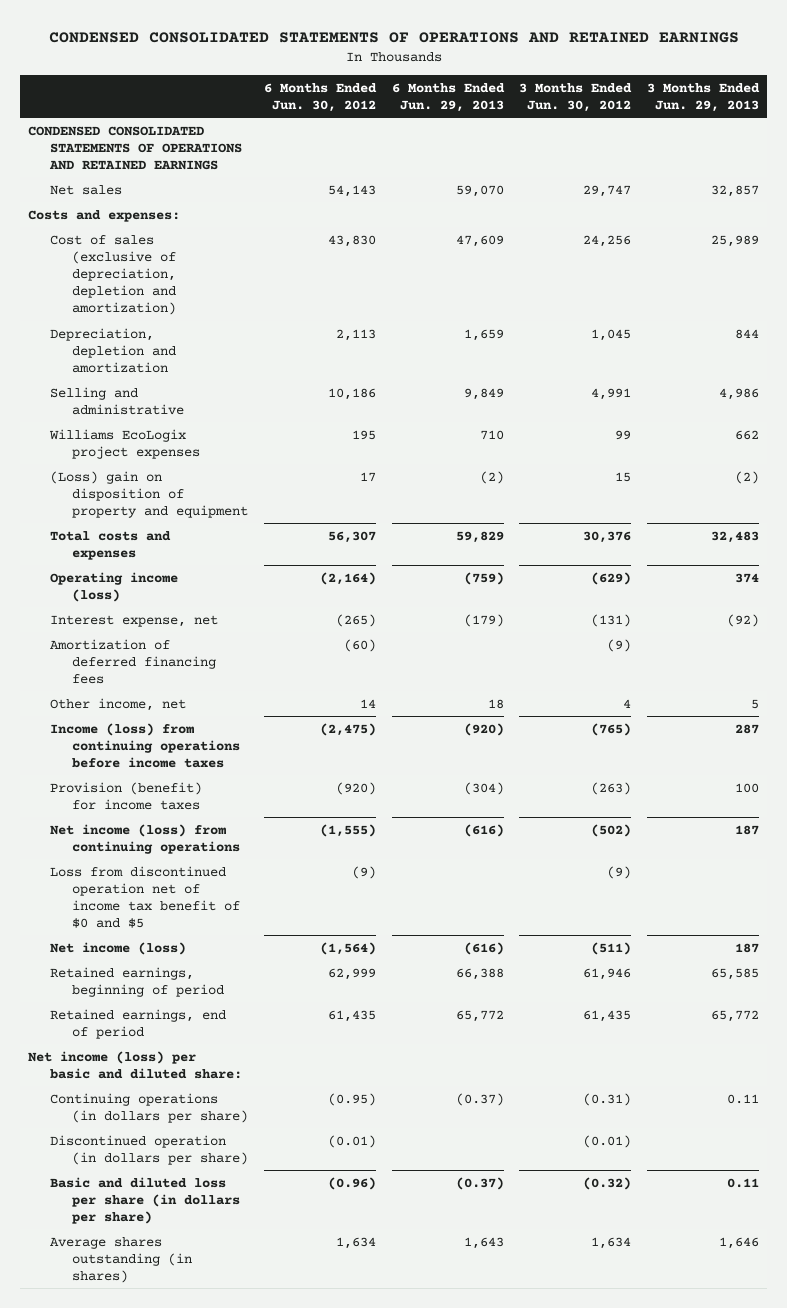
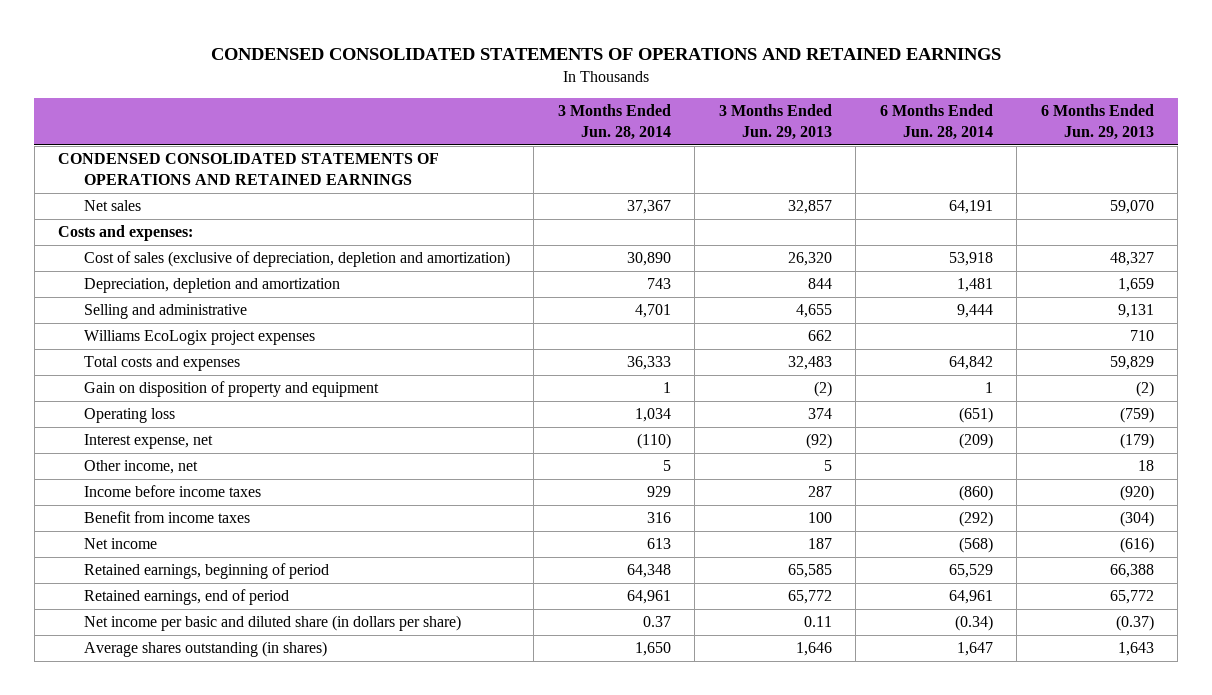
[263,82,377,112] 6 Months Ended Jun. 30, 2012 -> none
[519,82,633,112] 3 Months Ended Jun. 30, 2012 -> none
none -> [557,104,671,141] 3 Months Ended Jun. 28, 2014
none -> [879,104,993,141] 6 Months Ended Jun. 28, 2014
[455,234,504,247] 47,609 -> [1109,252,1154,267] 48,327
[711,234,760,247] 25,989 -> [787,252,832,267] 26,320
[463,387,504,400] 9,849 -> [1117,304,1154,319] 9,131
[719,387,760,400] 4,986 -> [795,304,832,319] 4,655
[49,470,248,518] (Loss) gain on disposition of property and equipment -> none
none -> [83,381,379,398] Gain on disposition of property and equipment
[49,571,178,602] Operating income (loss) -> [83,408,175,424] Operating loss
[49,638,216,684] Amortization of deferred financing fees -> none
[49,823,240,854] Net income (loss) from continuing operations -> none
[49,865,240,929] Loss from discontinued operation net of income tax benefit of $0 and $5 -> none
[49,722,240,768] Income (loss) from continuing operations before income taxes -> [83,485,261,498] Income before income taxes
[49,781,202,810] Provision (benefit) for income taxes -> [83,511,250,524] Benefit from income taxes
[49,941,186,955] Net income (loss) -> [83,538,157,550] Net income
[27,1050,242,1079] Net income (loss) per basic and diluted share: -> none
[49,1092,248,1123] Continuing operations (in dollars per share) -> none
[49,1134,248,1165] Discontinued operation (in dollars per share) -> none
[49,1176,240,1224] Basic and diluted loss per share (in dollars per share) -> [83,615,461,632] Net income per basic and diluted share (in dollars per share)

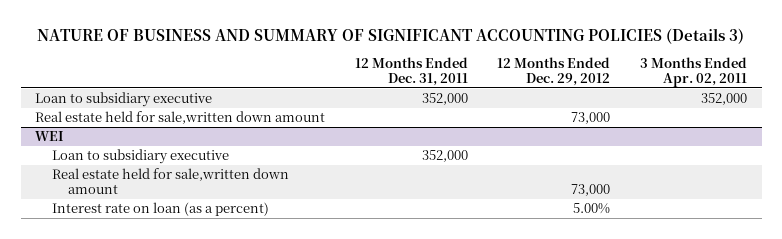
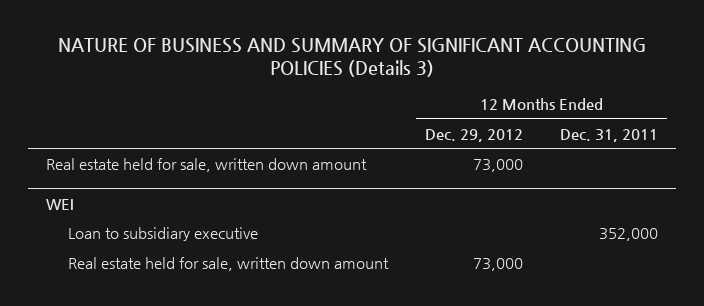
[640,56,748,87] 3 Months Ended Apr. 02, 2011 -> none
[35,92,213,108] Loan to subsidiary executive -> none
[35,111,326,125] Real estate held for sale,written down amount -> [46,158,368,173] Real estate held for sale, written down amount
[51,202,269,217] Interest rate on loan (as a percent) -> none
[51,168,289,195] Real estate held for sale,written down amount -> [68,257,390,272] Real estate held for sale, written down amount

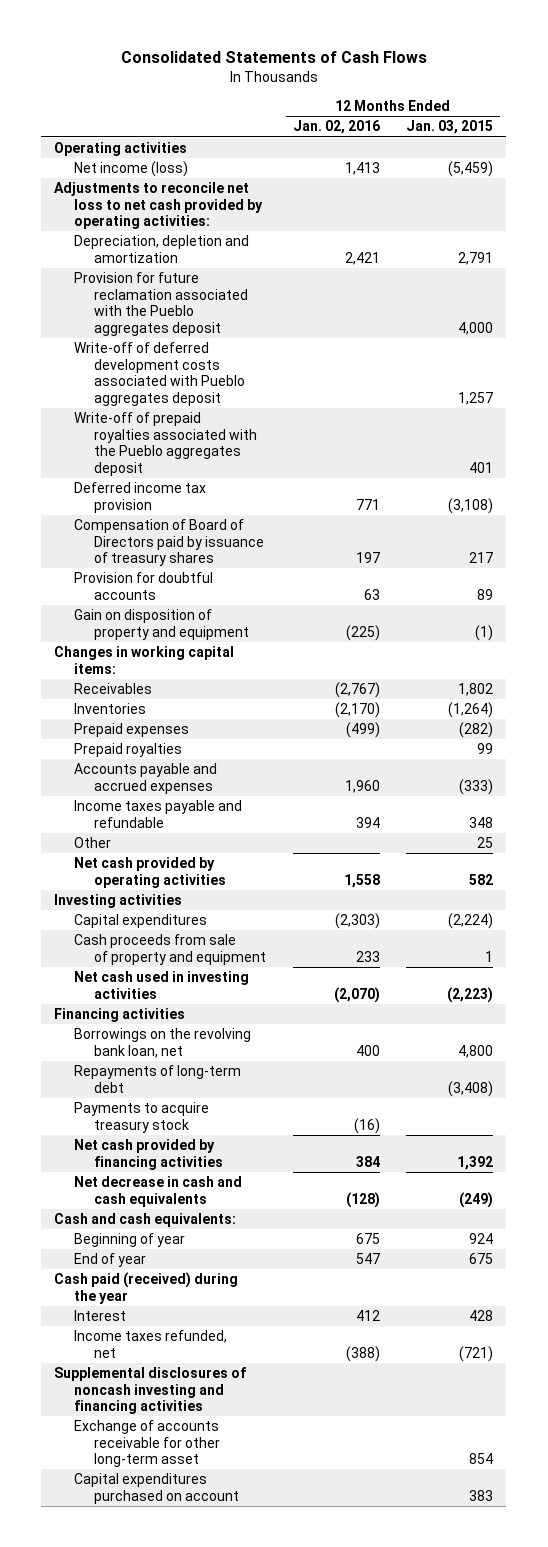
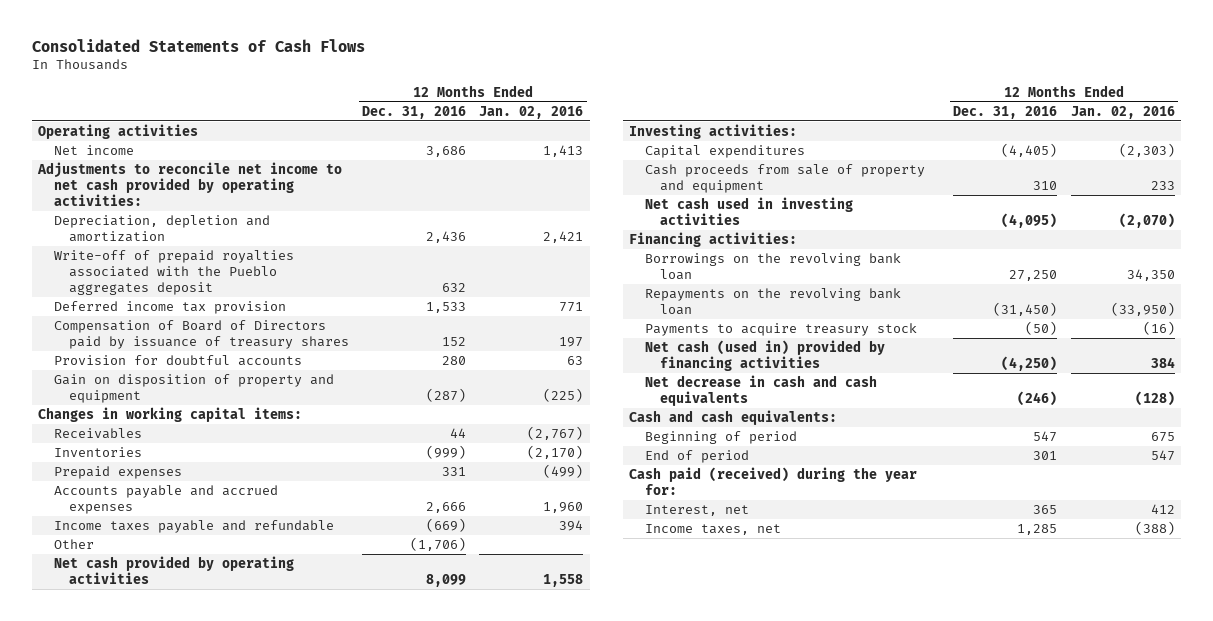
[406,120,494,135] Jan. 03, 2015 -> none
none -> [362,105,467,119] Dec. 31, 2016
[74,161,189,178] Net income (loss) -> [53,145,134,156] Net income
[54,182,264,230] Adjustments to reconcile net loss to net cash provided by operating activities: -> [37,162,343,207] Adjustments to reconcile net income to net cash provided by operating activities:
[74,272,248,336] Provision for future reclamation associated with the Pueblo aggregates deposit -> none
[74,342,245,406] Write-off of deferred development costs associated with Pueblo aggregates deposit -> none
[74,743,183,758] Prepaid royalties -> none
[54,894,183,909] Investing activities -> [629,124,798,140] Investing activities:
[74,1065,242,1093] Repayments of long-term debt -> none
[54,1008,186,1023] Financing activities -> [629,232,798,248] Financing activities:
[74,1028,252,1058] Borrowings on the revolving bank loan, net -> [644,253,901,281] Borrowings on the revolving bank loan
[355,1044,380,1056] 400 -> [1126,269,1175,282] 34,350
none -> [644,288,901,316] Repayments on the revolving bank loan
[74,1139,223,1170] Net cash provided by financing activities -> [644,340,885,372] Net cash (used in) provided by financing activities
[54,1367,247,1415] Supplemental disclosures of noncash investing and financing activities -> none
[74,1420,220,1468] Exchange of accounts receivable for other long-term asset -> none
[74,1473,239,1504] Capital expenditures purchased on account -> none
[74,1233,186,1248] Beginning of year -> [644,431,797,445] Beginning of period
[74,1253,147,1268] End of year -> [644,450,749,464] End of period
[54,1272,239,1304] Cash paid (received) during the year -> [629,467,918,496] Cash paid (received) during the year for:
[74,1310,127,1322] Interest -> [644,505,749,517] Interest, net
[74,1330,228,1358] Income taxes refunded, net -> [644,524,781,536] Income taxes, net

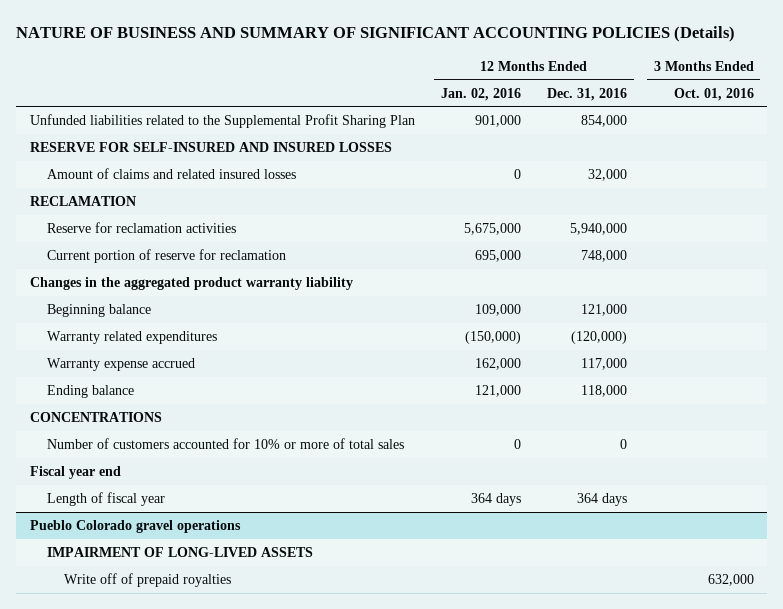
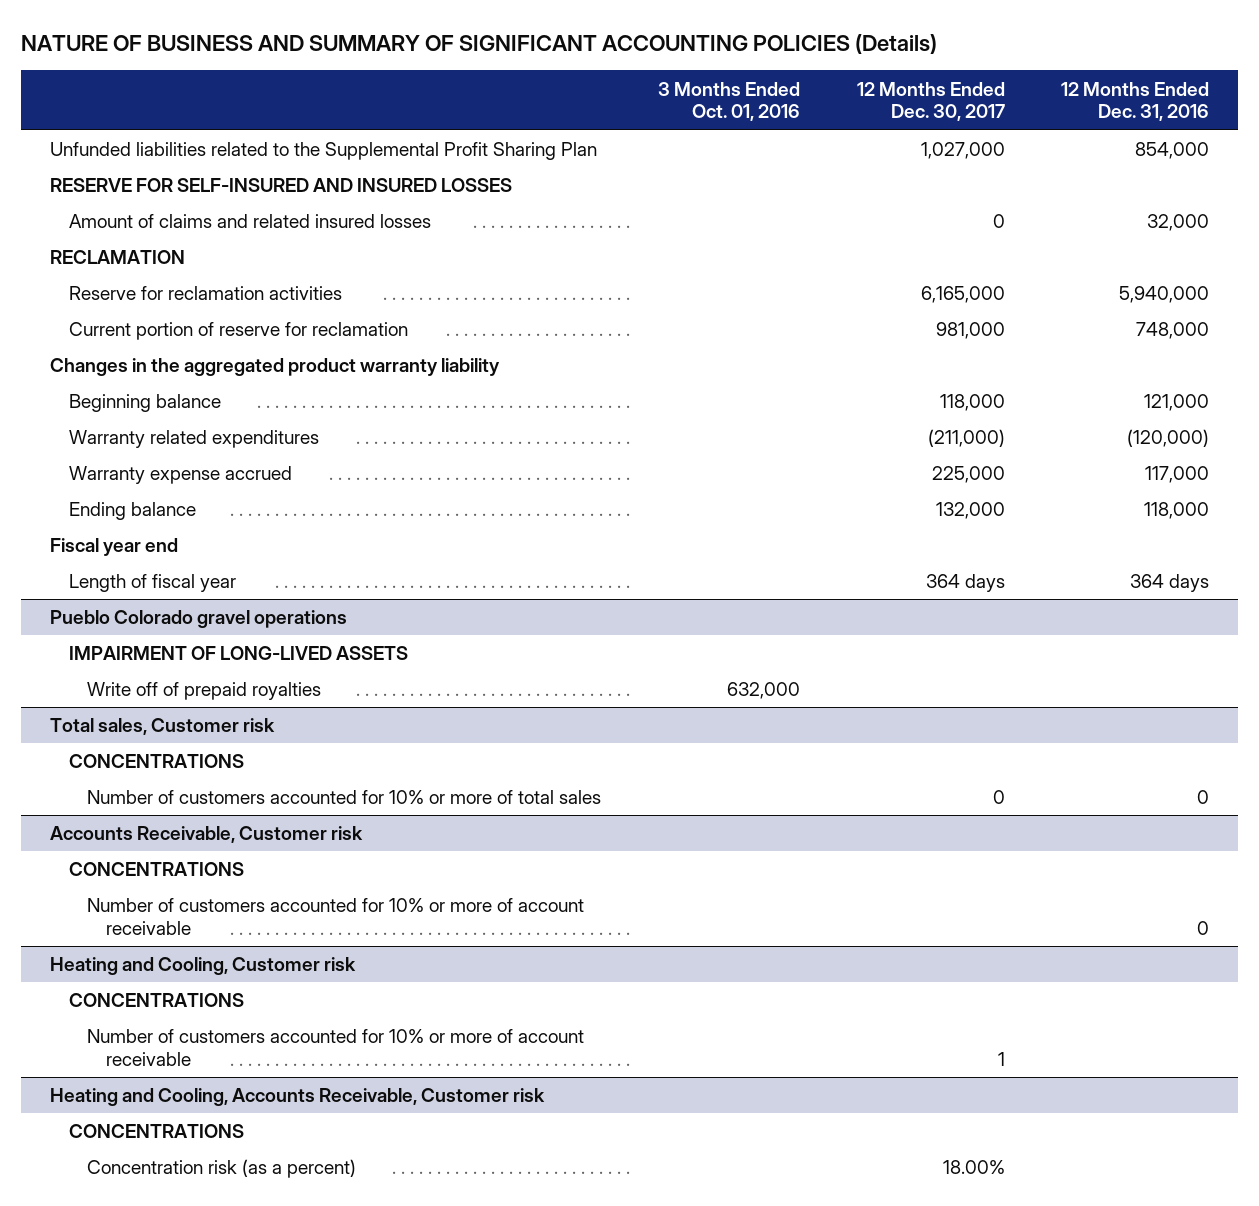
[440,87,521,101] Jan. 02, 2016 -> none
none -> [856,81,1005,122] 12 Months Ended Dec. 30, 2017
[29,412,162,423] CONCENTRATIONS -> none
[46,438,404,450] Number of customers accounted for 10% or more of total sales -> none
none -> [49,718,275,736] Total sales, Customer risk
none -> [68,754,244,769] CONCENTRATIONS
none -> [87,790,602,805] Number of customers accounted for 10% or more of total sales
none -> [49,826,363,844] Accounts Receivable, Customer risk
none -> [68,862,244,877] CONCENTRATIONS
none -> [87,898,585,936] Number of customers accounted for 10% or more of account receivable
none -> [49,957,356,976] Heating and Cooling, Customer risk
none -> [68,993,244,1008] CONCENTRATIONS
none -> [87,1029,585,1067] Number of customers accounted for 10% or more of account receivable
none -> [49,1088,545,1107] Heating and Cooling, Accounts Receivable, Customer risk
none -> [68,1124,244,1139] CONCENTRATIONS
none -> [87,1159,357,1179] Concentration risk (as a percent)

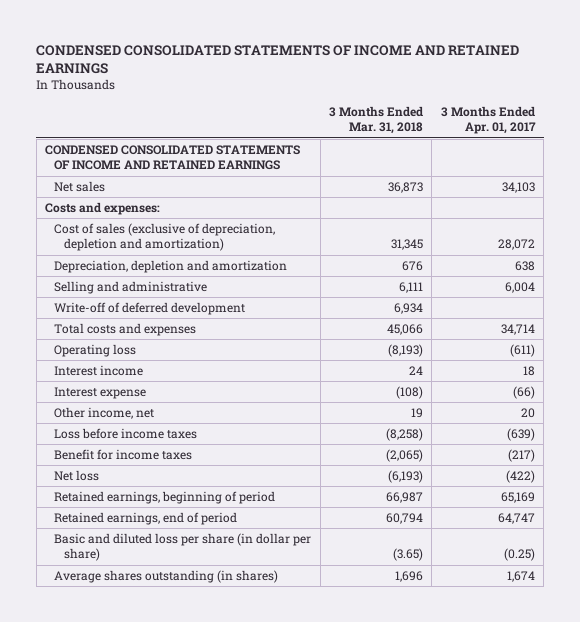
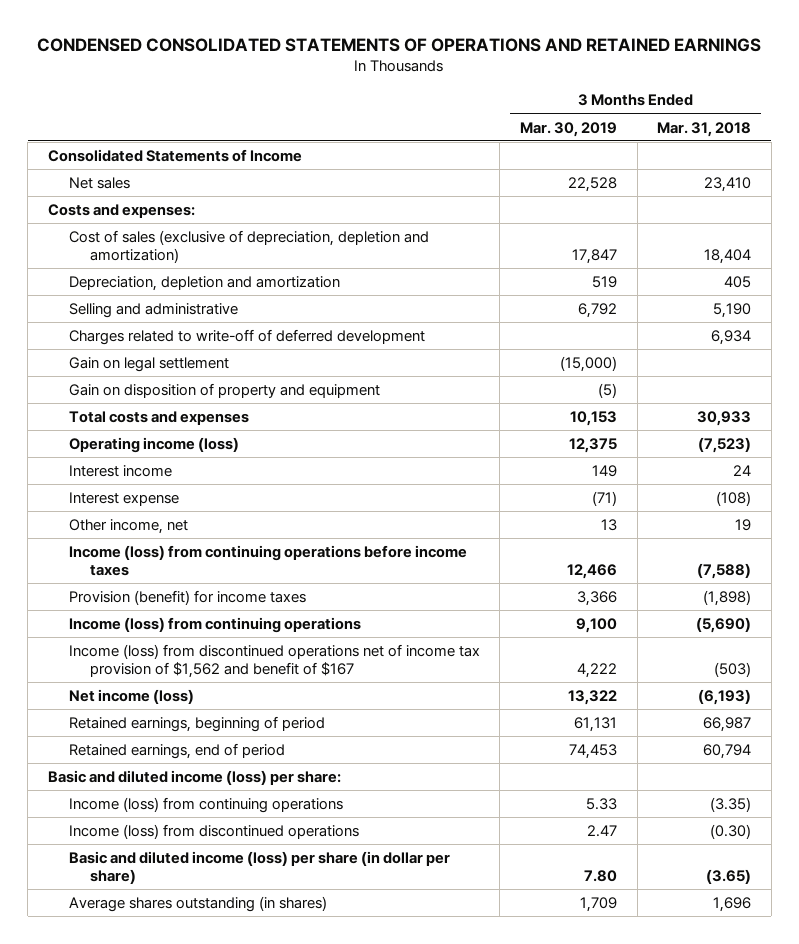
[36,44,520,75] CONDENSED CONSOLIDATED STATEMENTS OF INCOME AND RETAINED EARNINGS -> [37,37,762,52] CONDENSED CONSOLIDATED STATEMENTS OF OPERATIONS AND RETAINED EARNINGS
[440,105,536,135] 3 Months Ended Apr. 01, 2017 -> none
none -> [519,121,617,137] Mar. 30, 2019
[44,145,300,171] CONDENSED CONSOLIDATED STATEMENTS OF INCOME AND RETAINED EARNINGS -> [47,148,302,162] Consolidated Statements of Income
[388,182,424,194] 36,873 -> [704,176,752,192] 23,410
[391,239,424,251] 31,345 -> [704,248,752,264] 18,404
[402,261,424,272] 676 -> [724,275,752,288] 405
[399,282,424,294] 6,111 -> [713,302,752,318] 5,190
[54,302,246,316] Write-off of deferred development -> [68,328,425,345] Charges related to write-off of deferred development
none -> [68,356,229,372] Gain on legal settlement
none -> [68,382,380,398] Gain on disposition of property and equipment
[387,324,424,336] 45,066 -> [697,410,752,426] 30,933
[54,344,137,358] Operating loss -> [68,436,239,453] Operating income (loss)
[388,344,424,358] (8,193) -> [698,436,752,453] (7,523)
[54,428,198,440] Loss before income taxes -> [68,544,467,576] Income (loss) from continuing operations before income taxes
[386,428,424,442] (8,258) -> [697,562,752,579] (7,588)
[54,449,193,461] Benefit for income taxes -> [68,589,306,605] Provision (benefit) for income taxes
[386,449,424,463] (2,065) -> [703,589,752,606] (1,898)
none -> [68,616,361,633] Income (loss) from continuing operations
none -> [68,643,480,678] Income (loss) from discontinued operations net of income tax provision of $1,562 and benefit of $167
[54,470,100,482] Net loss -> [68,688,194,704] Net income (loss)
none -> [47,769,341,785] Basic and diluted income (loss) per share:
none -> [68,796,343,813] Income (loss) from continuing operations
none -> [68,823,359,839] Income (loss) from discontinued operations
[54,533,312,562] Basic and diluted loss per share (in dollar per share) -> [68,850,450,884] Basic and diluted income (loss) per share (in dollar per share)

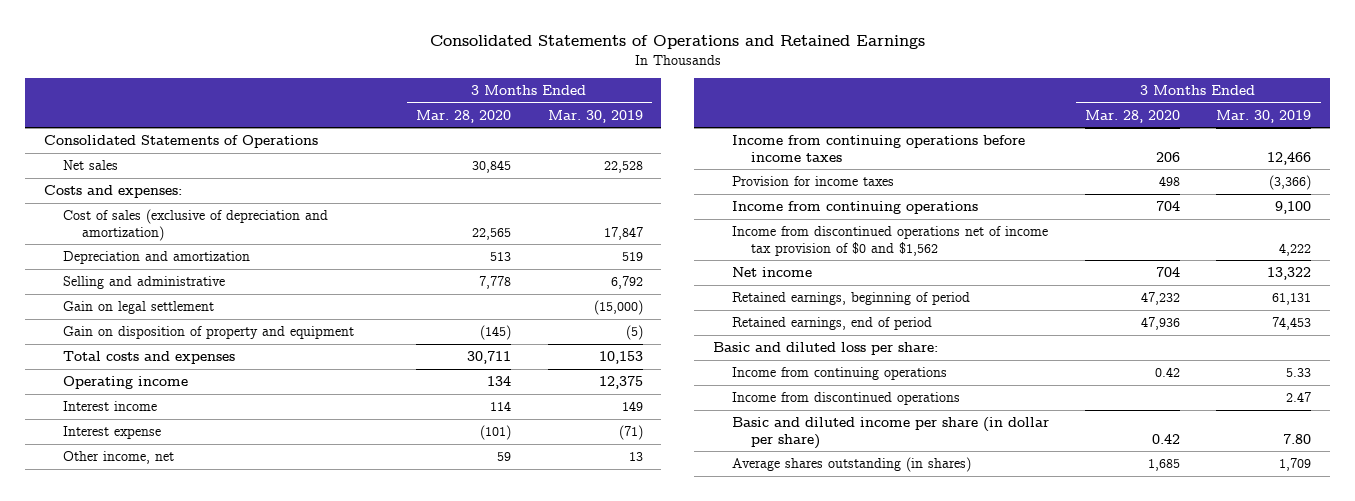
[37,37,762,52] CONDENSED CONSOLIDATED STATEMENTS OF OPERATIONS AND RETAINED EARNINGS -> [429,35,925,50] Consolidated Statements of Operations and Retained Earnings
[657,121,752,137] Mar. 31, 2018 -> none
none -> [416,109,512,123] Mar. 28, 2020
[47,148,302,162] Consolidated Statements of Income -> [43,134,318,148] Consolidated Statements of Operations
[68,229,429,263] Cost of sales (exclusive of depreciation, depletion and amortization) -> [62,208,328,241] Cost of sales (exclusive of depreciation and amortization)
[68,275,340,291] Depreciation, depletion and amortization -> [62,250,250,264] Depreciation and amortization
[68,328,425,345] Charges related to write-off of deferred development -> none
[68,436,239,453] Operating income (loss) -> [62,375,188,389] Operating income
[68,544,467,576] Income (loss) from continuing operations before income taxes -> [731,134,1025,162] Income from continuing operations before income taxes
[68,589,306,605] Provision (benefit) for income taxes -> [731,175,894,186] Provision for income taxes
[576,590,617,606] 3,366 -> [1269,174,1312,190] (3,366)
[68,616,361,633] Income (loss) from continuing operations -> [731,200,978,214] Income from continuing operations
[68,643,480,678] Income (loss) from discontinued operations net of income tax provision of $1,562 and benefit of $167 -> [731,225,1048,256] Income from discontinued operations net of income tax provision of $0 and $1,562
[68,688,194,704] Net income (loss) -> [731,266,812,277] Net income
[47,769,341,785] Basic and diluted income (loss) per share: -> [712,341,938,355] Basic and diluted loss per share:
[68,796,343,813] Income (loss) from continuing operations -> [731,366,947,380] Income from continuing operations
[68,823,359,839] Income (loss) from discontinued operations -> [731,391,960,405] Income from discontinued operations
[68,850,450,884] Basic and diluted income (loss) per share (in dollar per share) -> [731,416,1049,449] Basic and diluted income per share (in dollar per share)

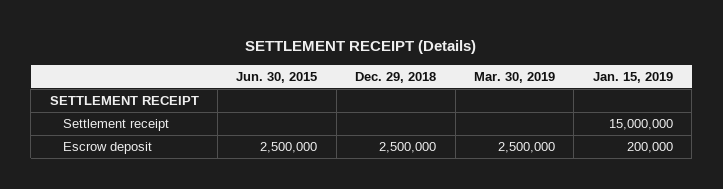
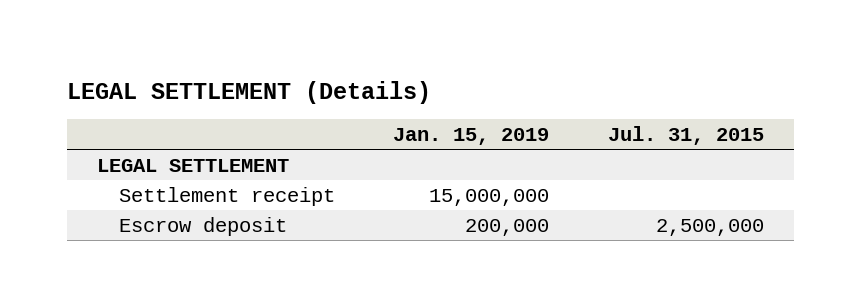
[245,40,477,55] SETTLEMENT RECEIPT (Details) -> [67,80,432,104] LEGAL SETTLEMENT (Details)
[236,71,318,83] Jun. 30, 2015 -> none
[355,71,437,83] Dec. 29, 2018 -> none
[474,71,556,83] Mar. 30, 2019 -> none
none -> [608,125,765,145] Jul. 31, 2015
[49,96,199,106] SETTLEMENT RECEIPT -> [96,158,289,172] LEGAL SETTLEMENT

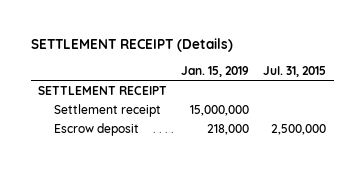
[67,80,432,104] LEGAL SETTLEMENT (Details) -> [30,38,233,53] SETTLEMENT RECEIPT (Details)
[96,158,289,172] LEGAL SETTLEMENT -> [37,85,167,95] SETTLEMENT RECEIPT
[465,218,550,236] 200,000 -> [207,123,250,135] 218,000

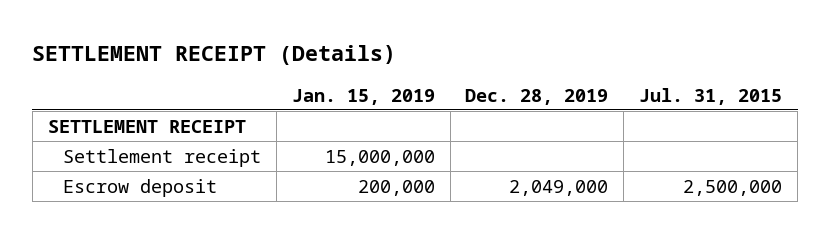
none -> [465,88,609,105] Dec. 28, 2019
[207,123,250,135] 218,000 -> [357,179,435,196] 200,000

